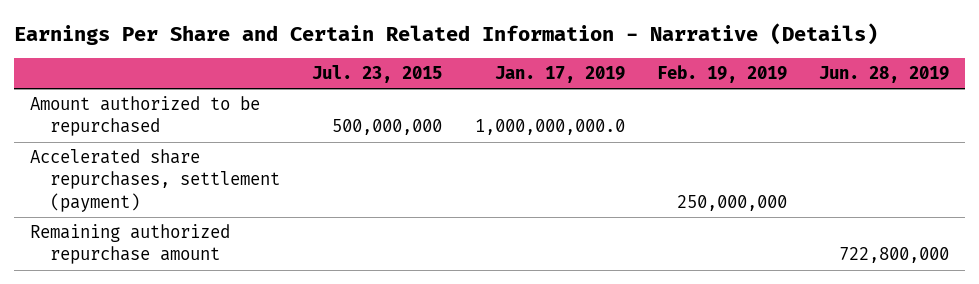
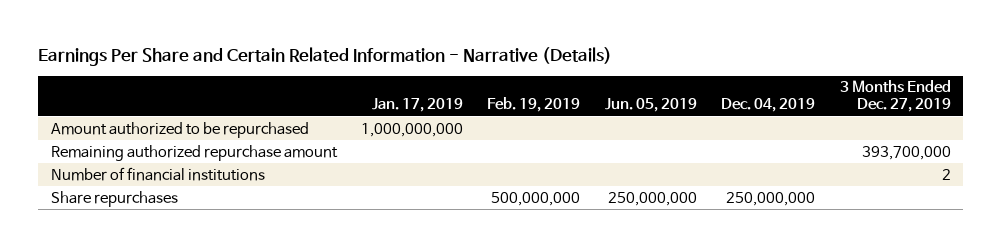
[312,65,443,84] Jul. 23, 2015 -> none
[819,66,950,84] Jun. 28, 2019 -> none
none -> [604,98,697,113] Jun. 05, 2019
none -> [721,98,816,113] Dec. 04, 2019
none -> [839,80,951,113] 3 Months Ended Dec. 27, 2019
[29,149,280,212] Accelerated share repurchases, settlement (payment) -> none
[474,119,625,136] 1,000,000,000.0 -> [360,122,463,137] 1,000,000,000
none -> [50,166,265,181] Number of financial institutions
none -> [50,190,178,207] Share repurchases

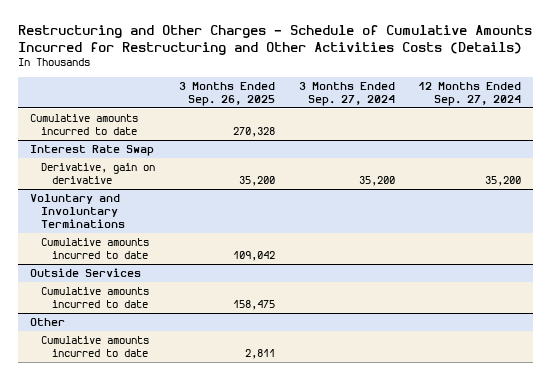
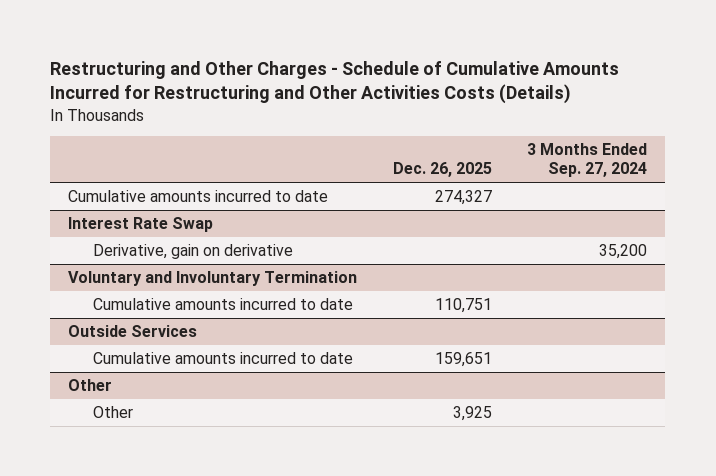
[179,82,276,106] 3 Months Ended Sep. 26, 2025 -> none
[418,82,522,106] 12 Months Ended Sep. 27, 2024 -> none
none -> [392,162,492,178] Dec. 26, 2025
[30,194,126,228] Voluntary and Involuntary Terminations -> [68,270,358,286] Voluntary and Involuntary Termination
[41,336,150,357] Cumulative amounts incurred to date -> [92,405,133,418] Other

